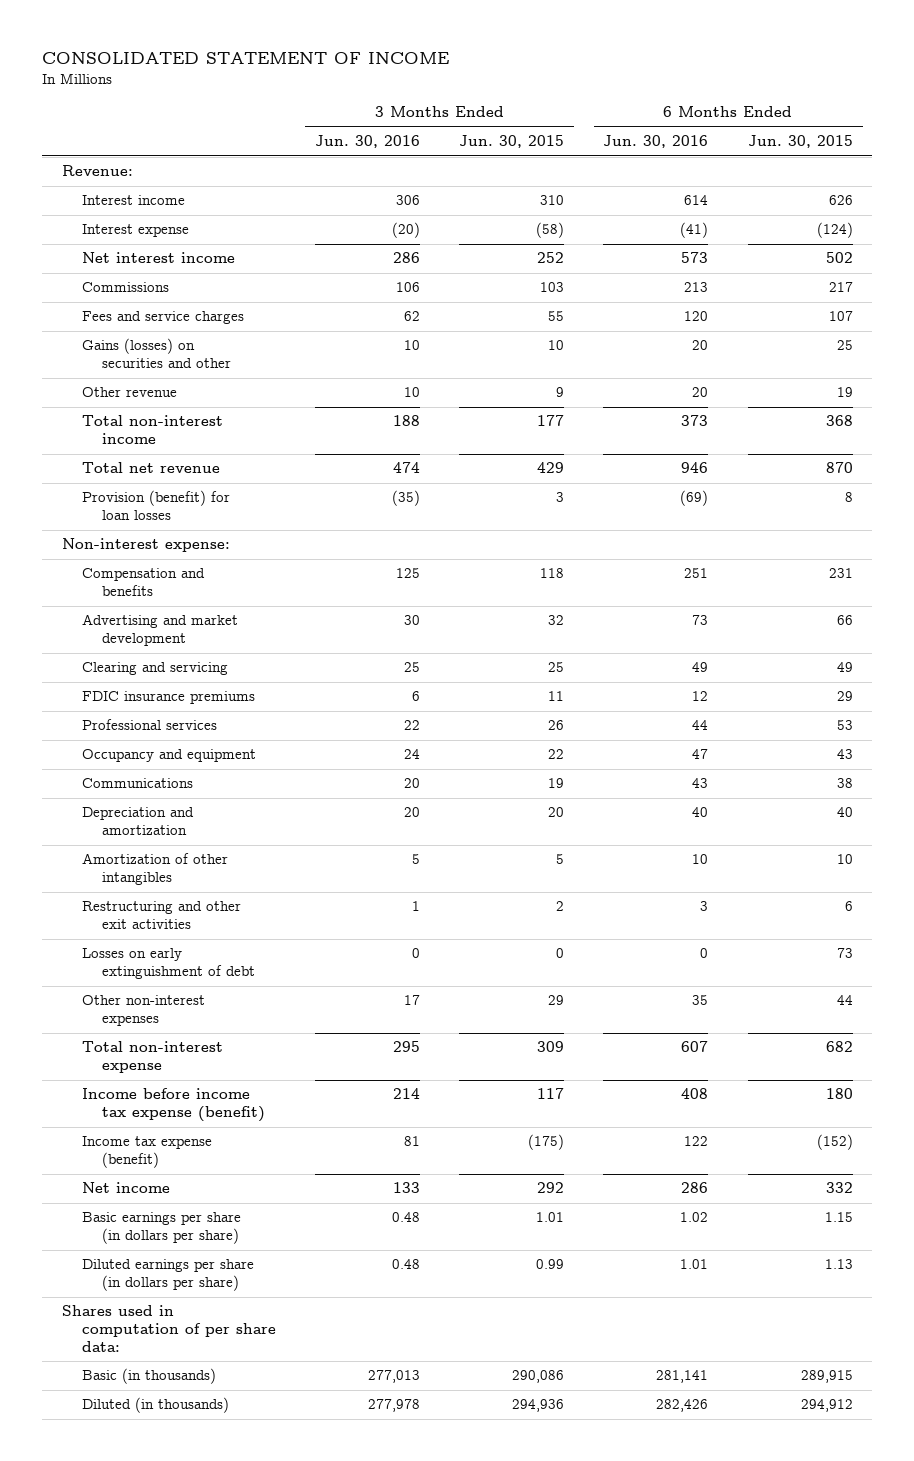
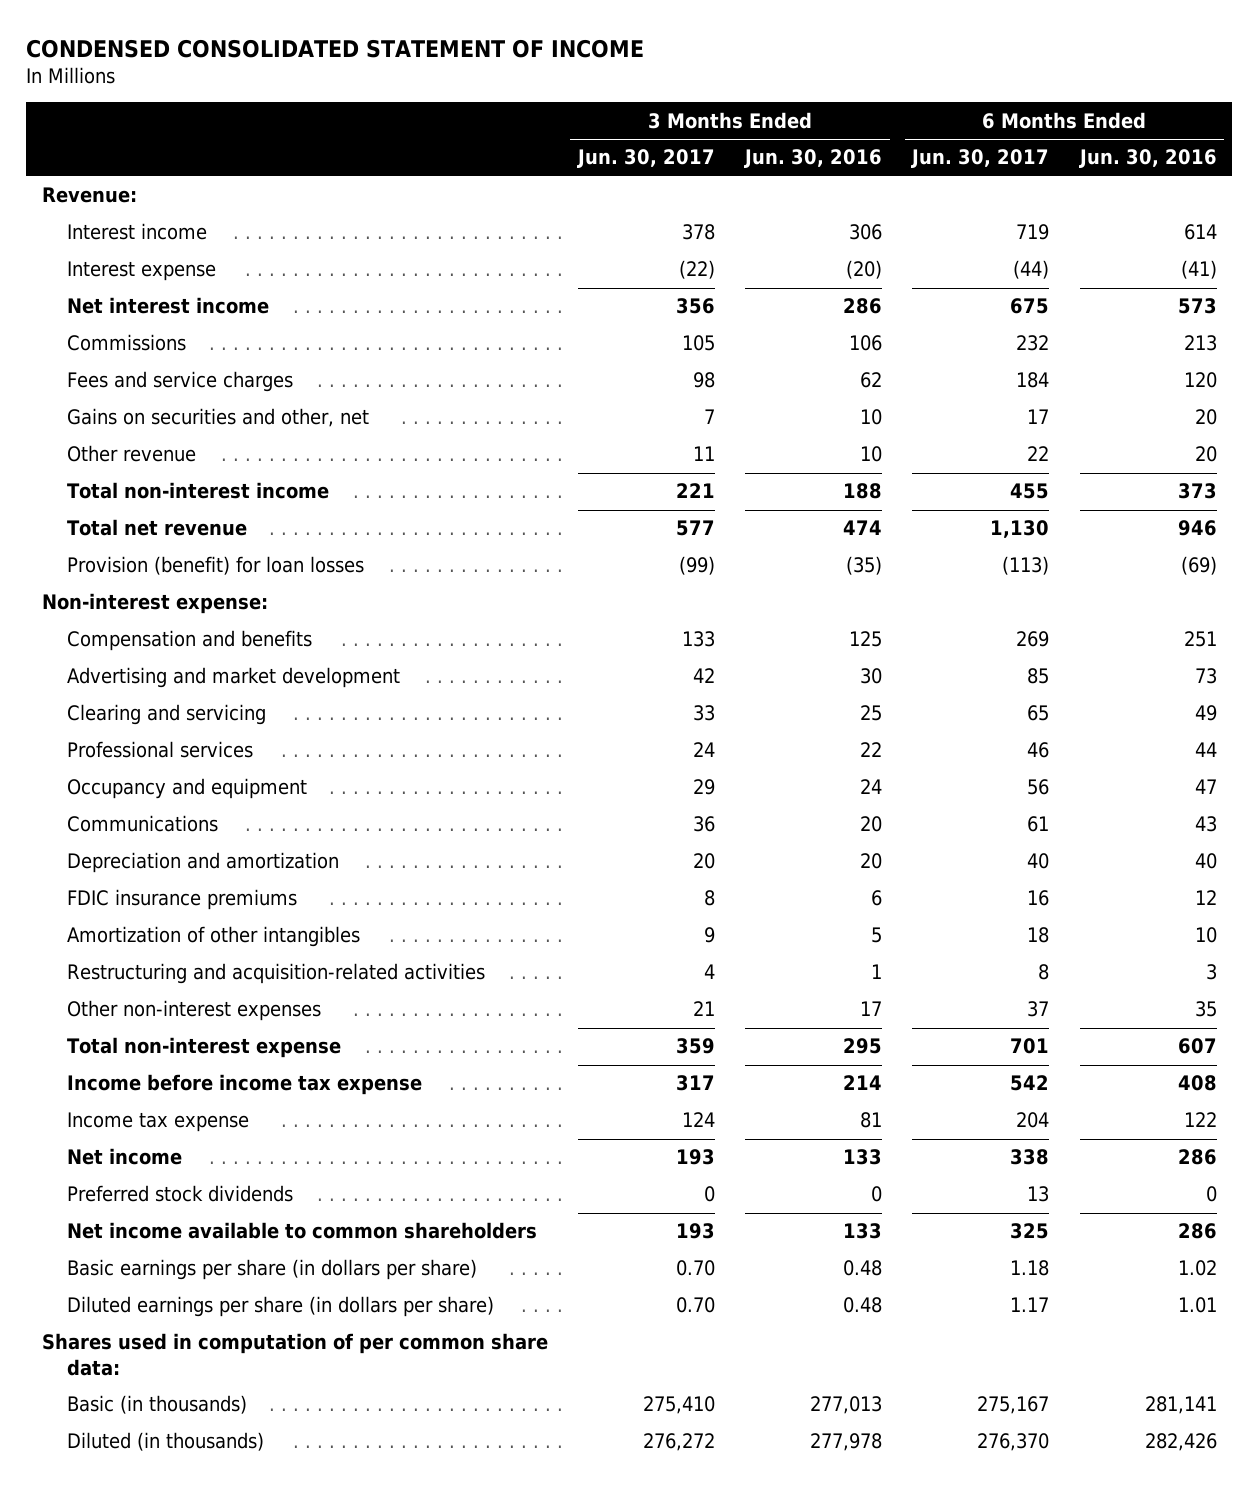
[41,52,449,65] CONSOLIDATED STATEMENT OF INCOME -> [26,38,645,58] CONDENSED CONSOLIDATED STATEMENT OF INCOME
[459,135,565,149] Jun. 30, 2015 -> none
[747,135,853,149] Jun. 30, 2015 -> none
none -> [576,149,715,169] Jun. 30, 2017
none -> [911,149,1050,169] Jun. 30, 2017
[81,338,231,369] Gains (losses) on securities and other -> [67,408,370,428] Gains on securities and other, net
[81,691,255,705] FDIC insurance premiums -> [67,889,298,911] FDIC insurance premiums
[81,948,255,980] Losses on early extinguishment of debt -> none
[81,901,241,930] Restructuring and other exit activities -> [67,963,486,985] Restructuring and acquisition-related activities
[81,1088,265,1123] Income before income tax expense (benefit) -> [67,1074,423,1096] Income before income tax expense
[81,1136,212,1169] Income tax expense (benefit) -> [67,1112,250,1133] Income tax expense
none -> [67,1185,294,1203] Preferred stock dividends
none -> [67,1222,538,1240] Net income available to common shareholders
[61,1305,276,1352] Shares used in computation of per share data: -> [41,1333,548,1376] Shares used in computation of per common share data:

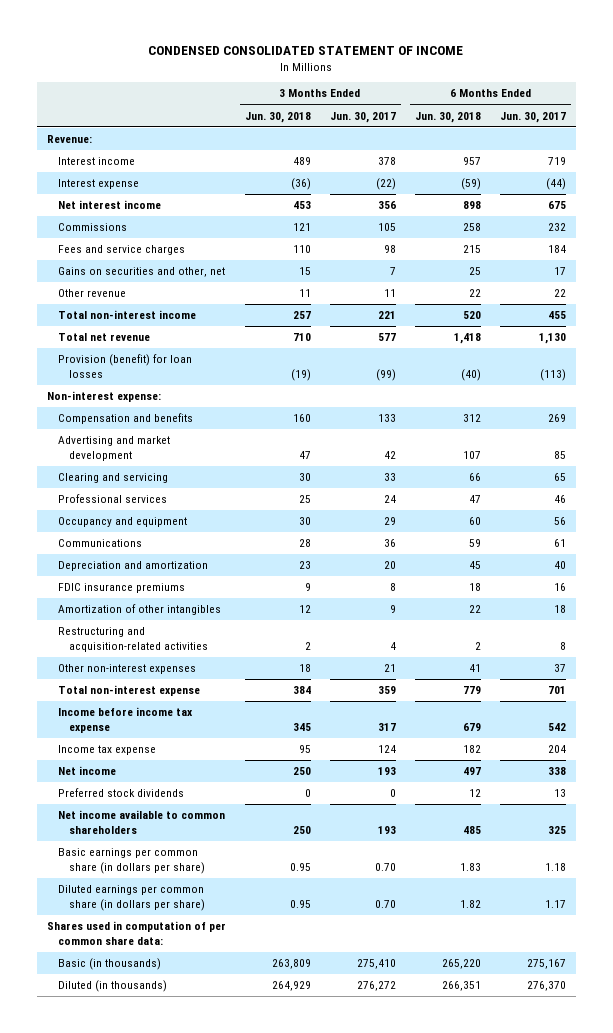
[744,149,883,169] Jun. 30, 2016 -> none
[1078,149,1217,169] Jun. 30, 2016 -> none
none -> [244,111,311,123] Jun. 30, 2018
none -> [415,111,482,123] Jun. 30, 2018
[67,1259,478,1281] Basic earnings per share (in dollars per share) -> [57,848,206,875] Basic earnings per common share (in dollars per share)
[67,1296,495,1318] Diluted earnings per share (in dollars per share) -> [57,885,206,912] Diluted earnings per common share (in dollars per share)

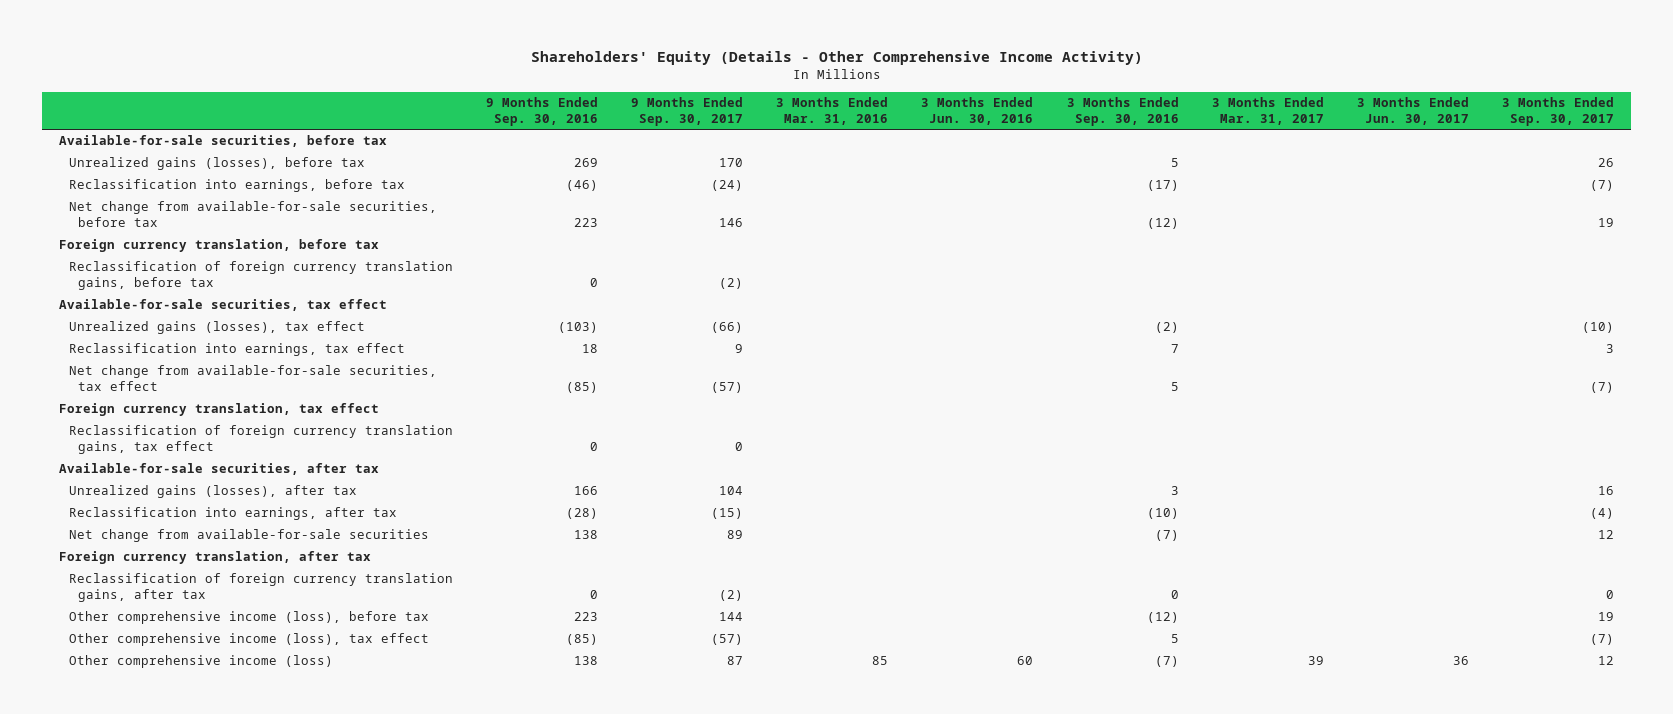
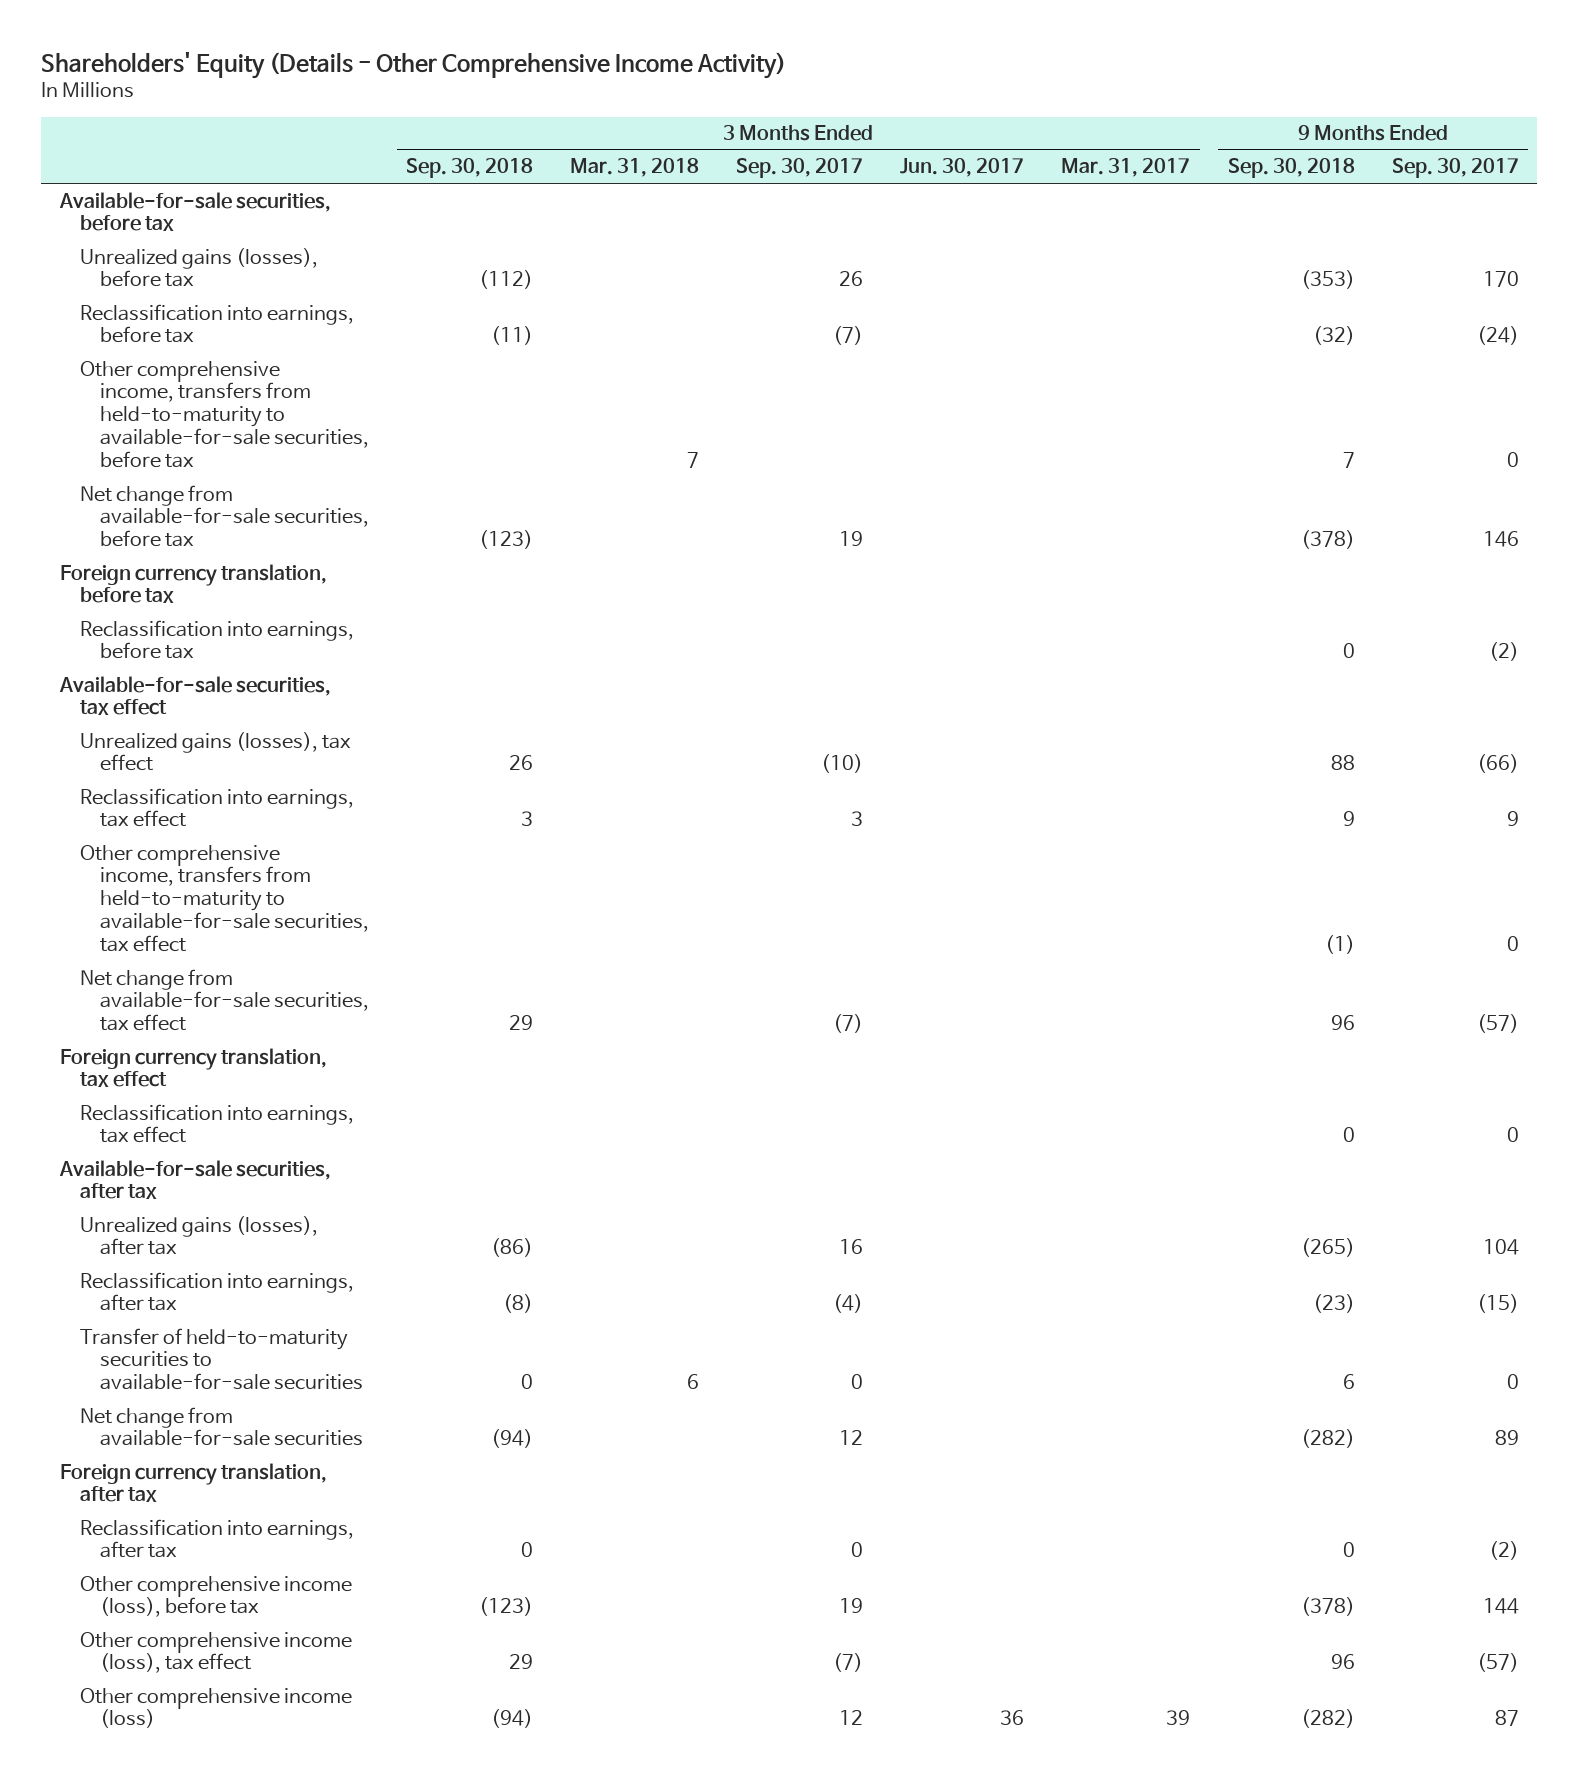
[485,97,598,127] 9 Months Ended Sep. 30, 2016 -> none
[776,97,889,126] 3 Months Ended Mar. 31, 2016 -> none
[921,97,1034,126] 3 Months Ended Jun. 30, 2016 -> none
[1066,97,1179,127] 3 Months Ended Sep. 30, 2016 -> none
none -> [405,158,533,179] Sep. 30, 2018
none -> [570,158,700,178] Mar. 31, 2018
none -> [1227,158,1355,179] Sep. 30, 2018
none -> [79,360,369,469] Other comprehensive income, transfers from held-to-maturity to available-for-sale securities, before tax
[68,261,453,291] Reclassification of foreign currency translation gains, before tax -> [79,619,354,660] Reclassification into earnings, before tax
none -> [79,844,369,953] Other comprehensive income, transfers from held-to-maturity to available-for-sale securities, tax effect
[68,425,453,455] Reclassification of foreign currency translation gains, tax effect -> [79,1103,354,1144] Reclassification into earnings, tax effect
none -> [79,1327,363,1391] Transfer of held-to-maturity securities to available-for-sale securities
[68,573,453,603] Reclassification of foreign currency translation gains, after tax -> [79,1518,354,1559] Reclassification into earnings, after tax

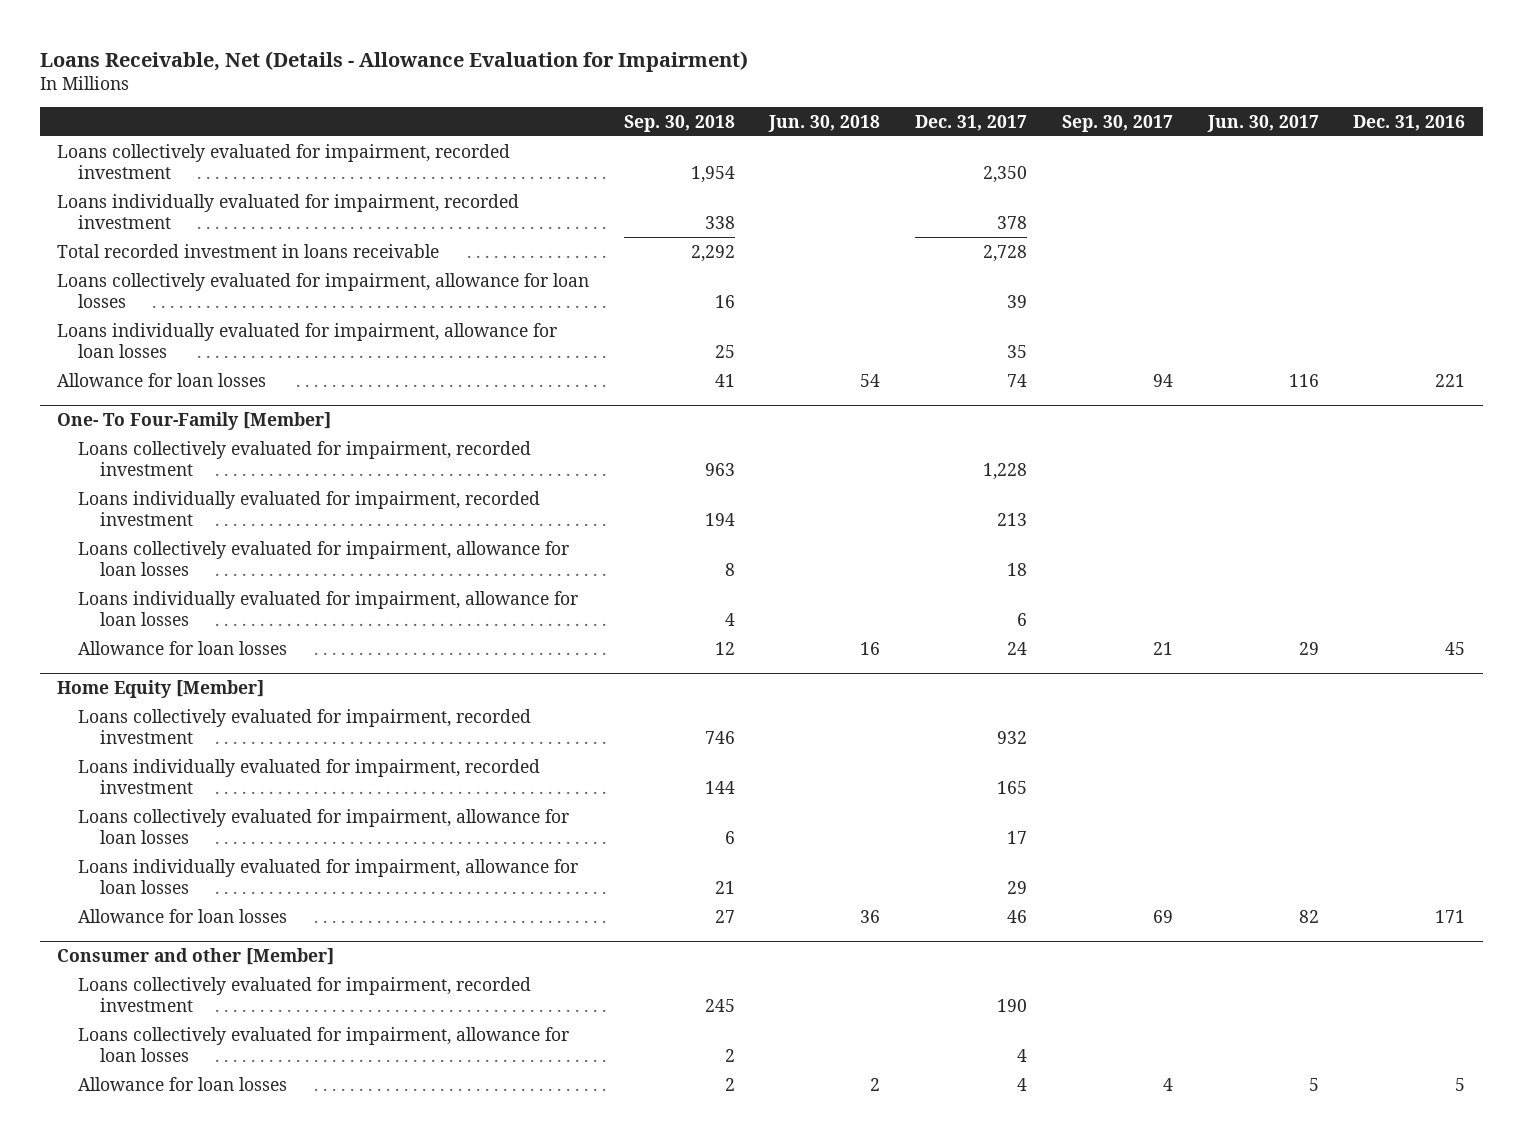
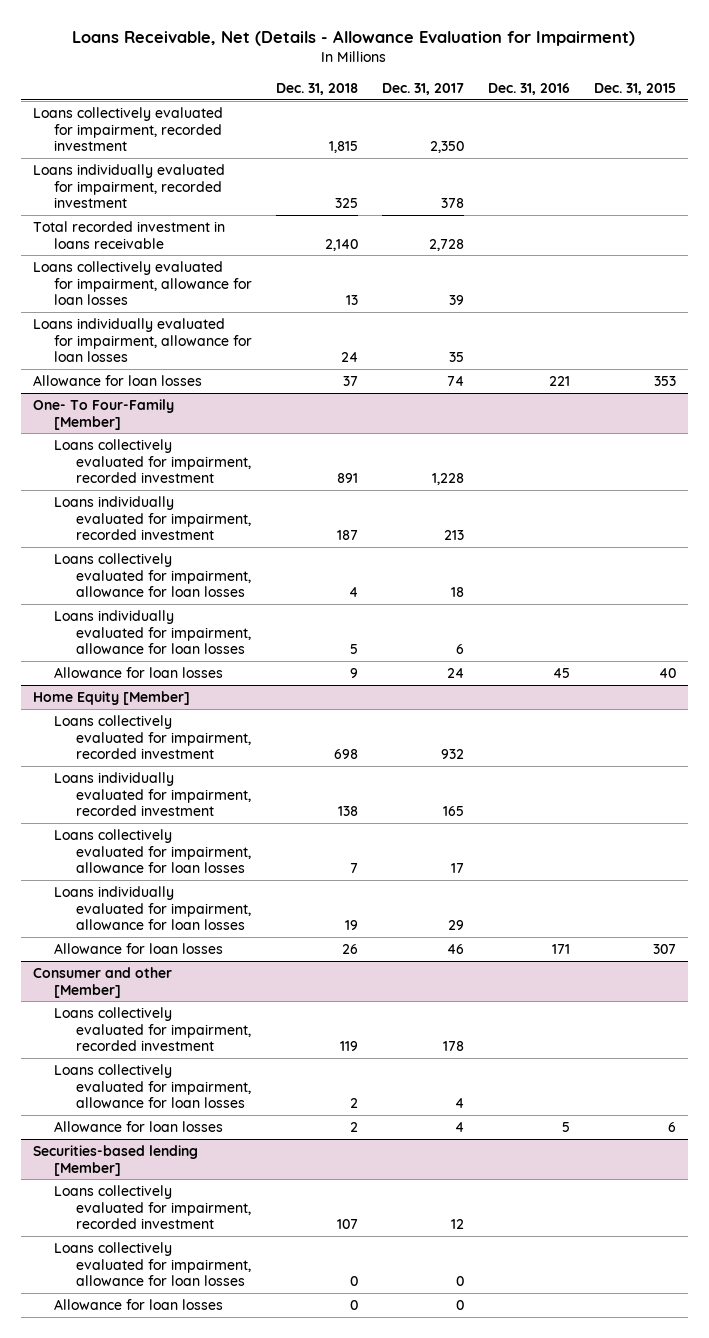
[623,114,735,132] Sep. 30, 2018 -> none
[768,114,881,132] Jun. 30, 2018 -> none
[1061,114,1173,132] Sep. 30, 2017 -> none
[1206,114,1319,132] Jun. 30, 2017 -> none
none -> [276,82,359,95] Dec. 31, 2018
none -> [594,82,677,95] Dec. 31, 2015
[997,998,1028,1012] 190 -> [443,1041,465,1052] 178
none -> [32,1144,198,1176] Securities-based lending [Member]
none -> [54,1184,252,1230] Loans collectively evaluated for impairment, recorded investment
none -> [54,1241,252,1287] Loans collectively evaluated for impairment, allowance for loan losses
none -> [54,1298,224,1310] Allowance for loan losses

